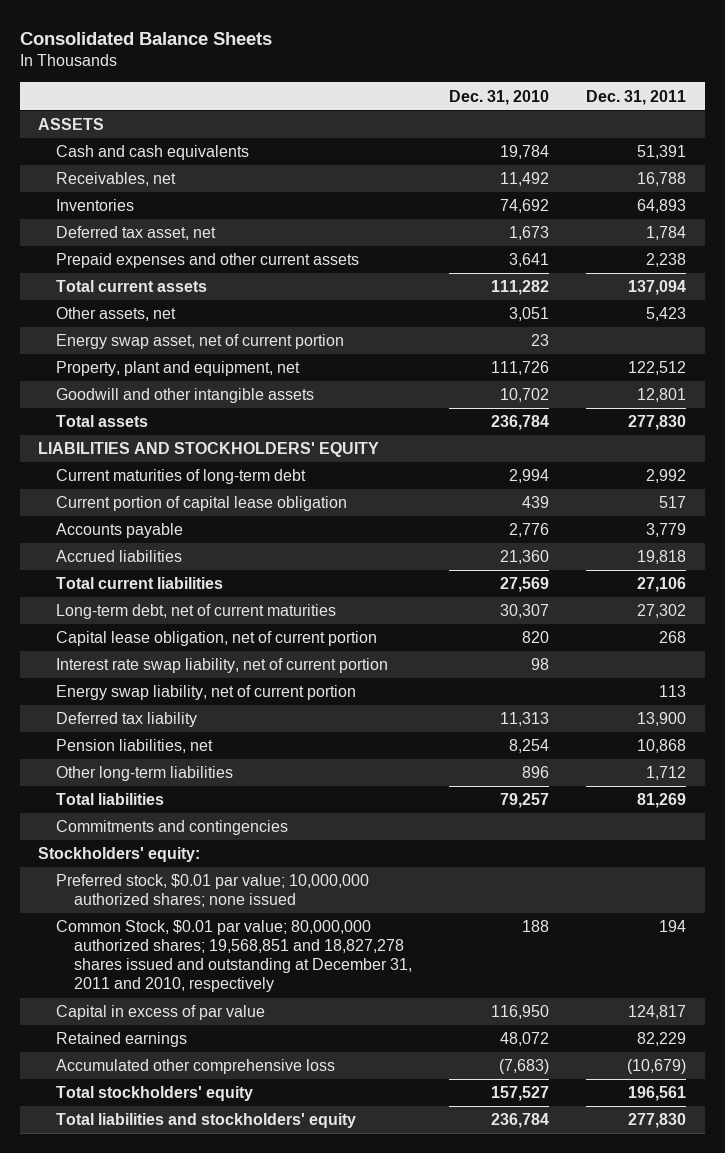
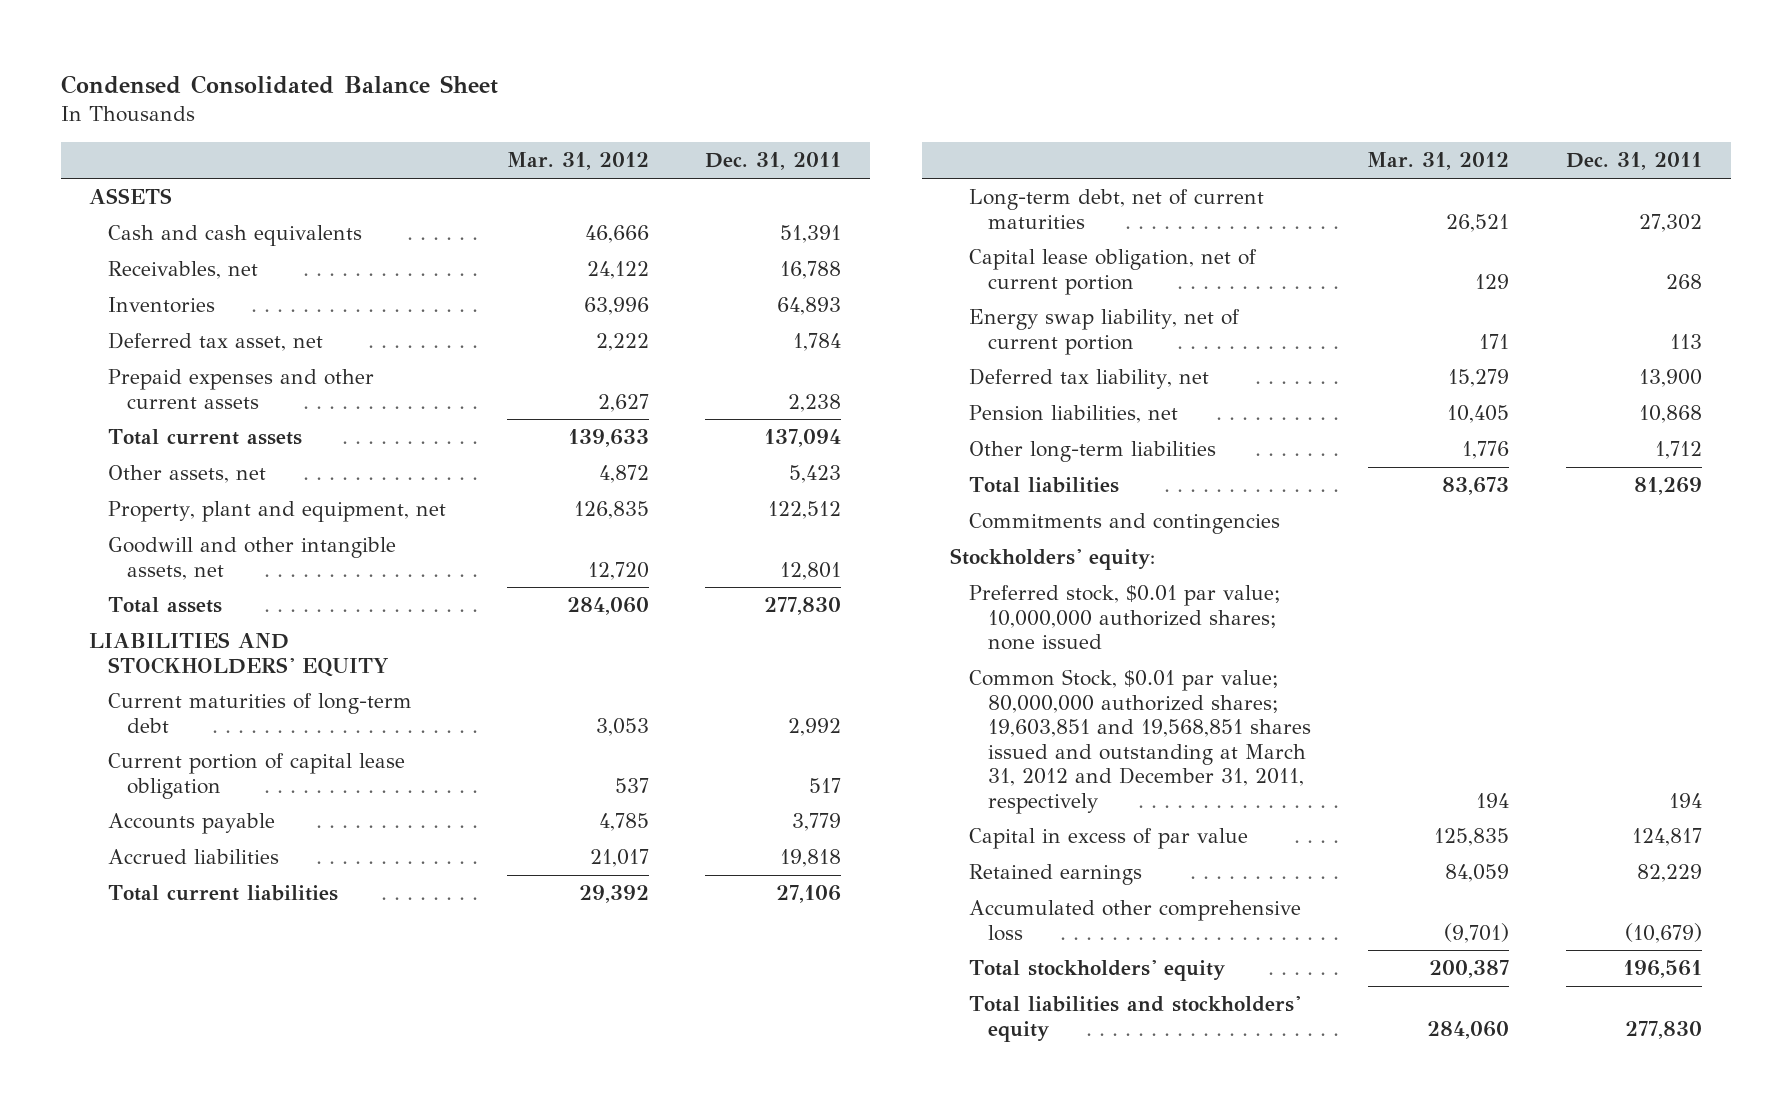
[19,31,272,45] Consolidated Balance Sheets -> [60,75,498,95] Condensed Consolidated Balance Sheet
[449,89,550,105] Dec. 31, 2010 -> none
none -> [506,152,649,171] Mar. 31, 2012
[56,334,345,350] Energy swap asset, net of current portion -> none
[56,388,315,404] Goodwill and other intangible assets -> [107,537,396,580] Goodwill and other intangible assets, net
[56,658,389,674] Interest rate swap liability, net of current portion -> none
[56,712,198,728] Deferred tax liability -> [968,368,1209,390] Deferred tax liability, net
[56,920,413,993] Common Stock, $0.01 par value; 80,000,000 authorized shares; 19,568,851 and 18,827,278 shares issued and outstanding at December 31, 2011 and 2010, respectively -> [968,669,1311,814] Common Stock, $0.01 par value; 80,000,000 authorized shares; 19,603,851 and 19,568,851 shares issued and outstanding at March 31, 2012 and December 31, 2011, respectively

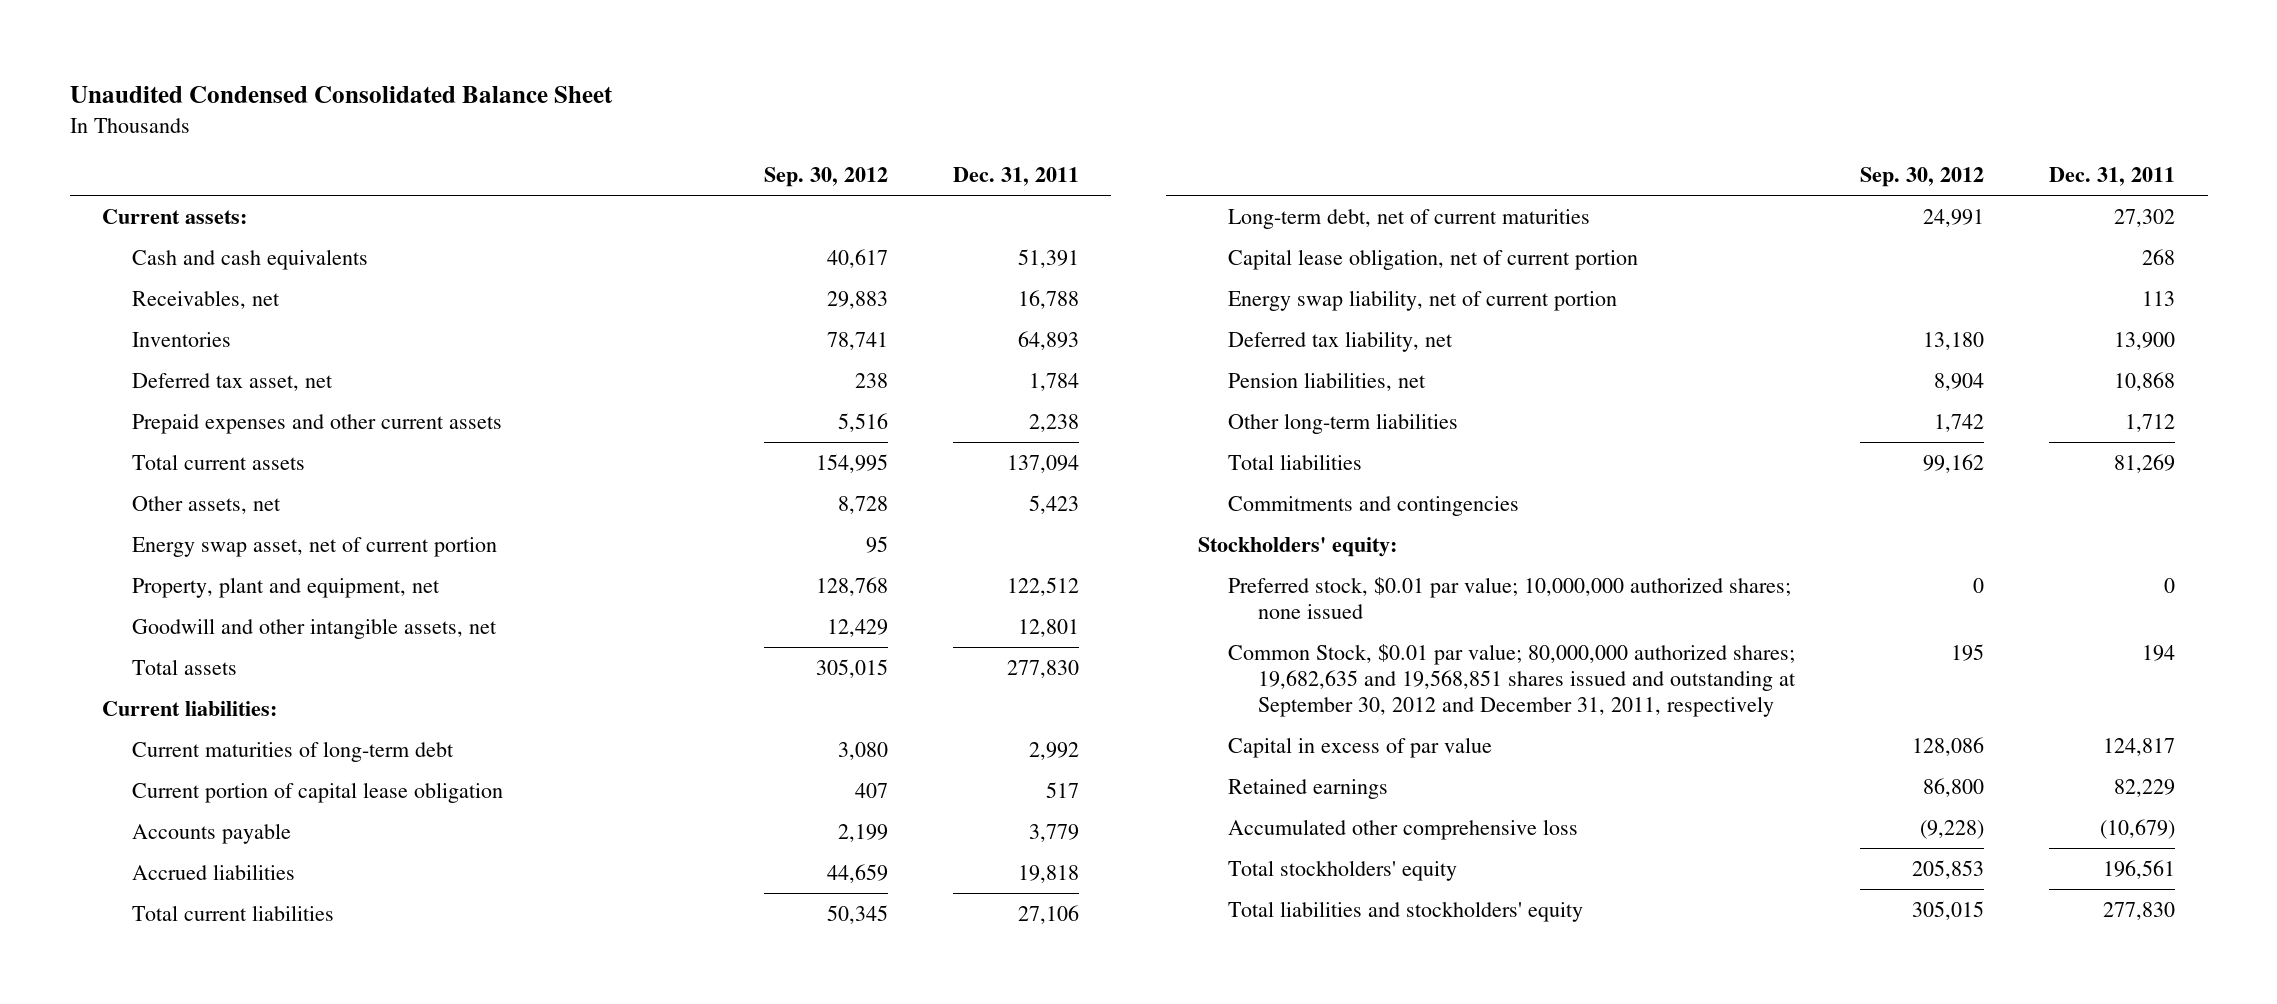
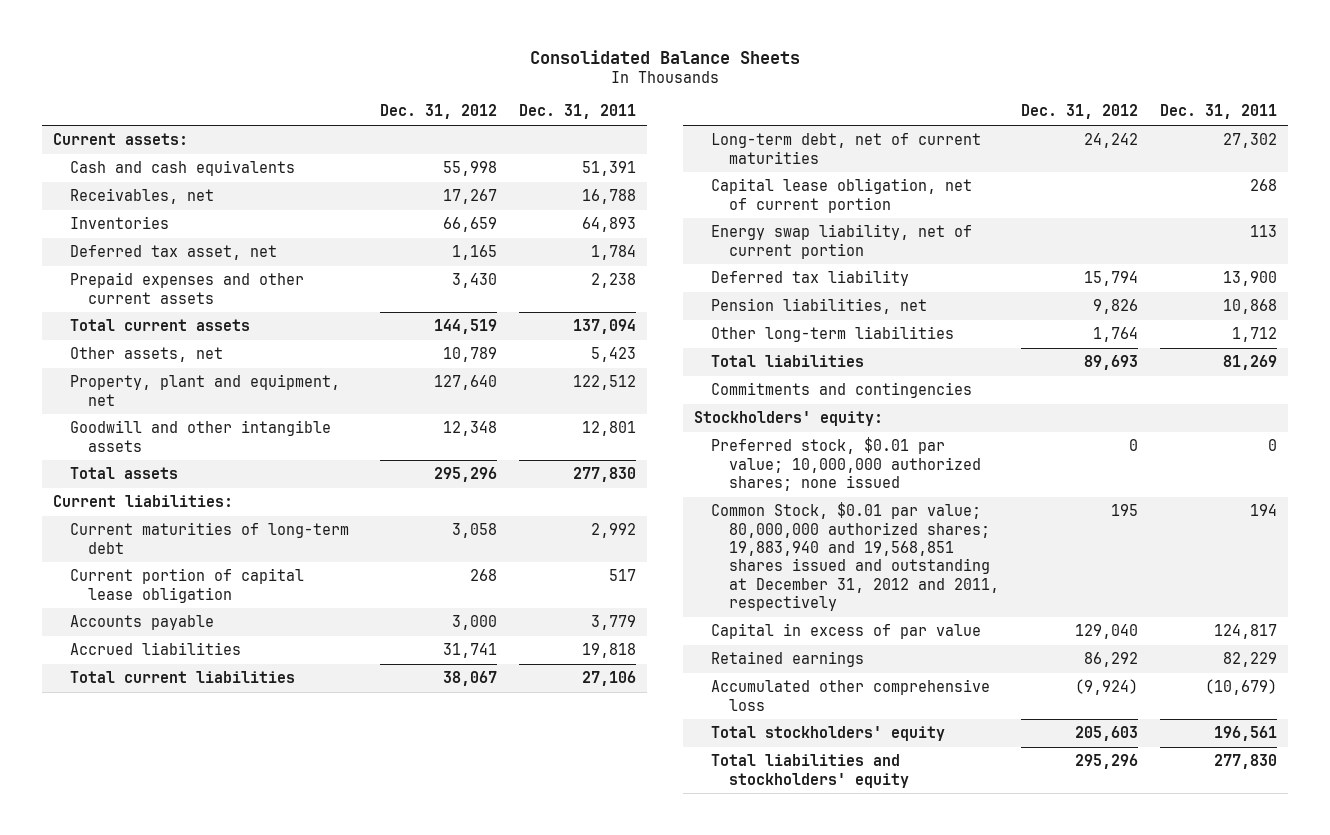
[69,86,613,104] Unaudited Condensed Consolidated Balance Sheet -> [529,49,800,64] Consolidated Balance Sheets
[763,167,888,188] Sep. 30, 2012 -> none
none -> [379,104,497,120] Dec. 31, 2012
[131,536,497,557] Energy swap asset, net of current portion -> none
[131,617,497,639] Goodwill and other intangible assets, net -> [70,420,332,452] Goodwill and other intangible assets
[1228,330,1454,352] Deferred tax liability, net -> [711,270,910,287] Deferred tax liability
[1228,643,1796,718] Common Stock, $0.01 par value; 80,000,000 authorized shares; 19,682,635 and 19,568,851 shares issued and outstanding at September 30, 2012 and December 31, 2011, respectively -> [711,502,999,612] Common Stock, $0.01 par value; 80,000,000 authorized shares; 19,883,940 and 19,568,851 shares issued and outstanding at December 31, 2012 and 2011, respectively

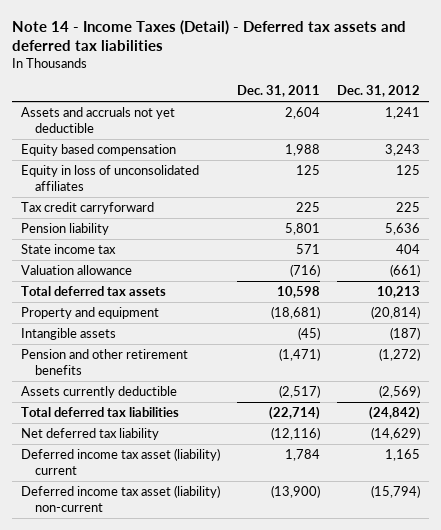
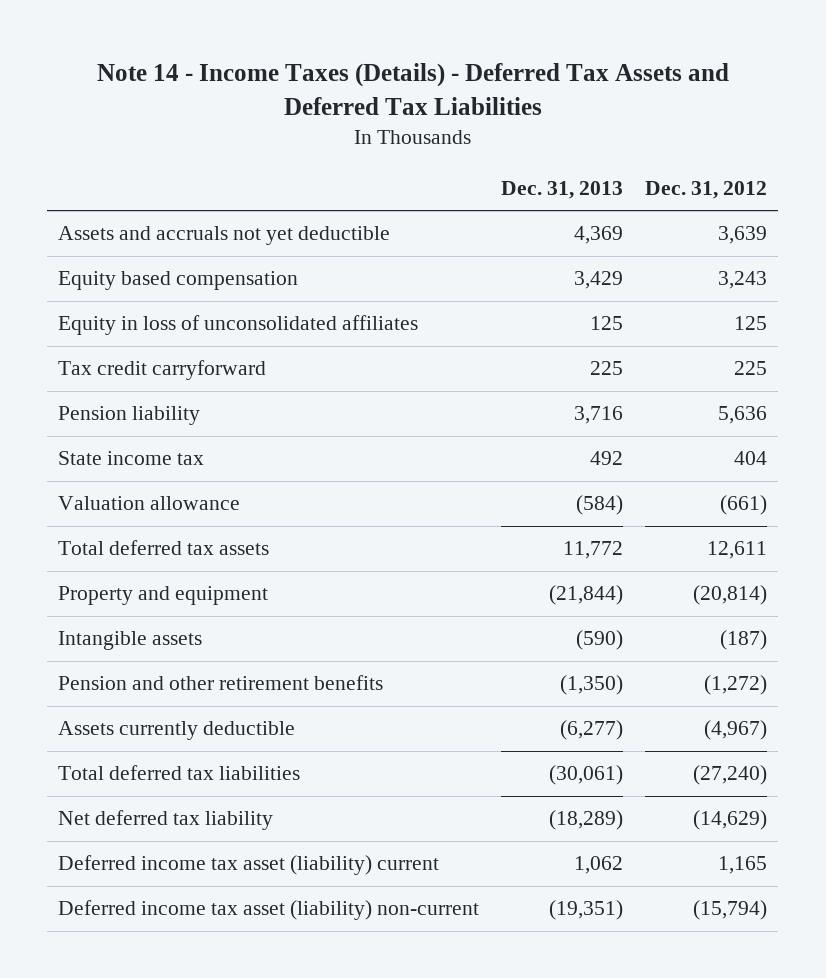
[12,19,407,52] Note 14 - Income Taxes (Detail) - Deferred tax assets and deferred tax liabilities -> [96,63,729,115] Note 14 - Income Taxes (Details) - Deferred Tax Assets and Deferred Tax Liabilities
[237,85,321,98] Dec. 31, 2011 -> none
none -> [501,180,624,199] Dec. 31, 2013
[385,107,421,120] 1,241 -> [718,226,768,245] 3,639
[377,286,421,299] 10,213 -> [707,541,768,560] 12,611
[379,385,421,399] (2,569) -> [704,720,768,741] (4,967)
[369,406,421,421] (24,842) -> [693,765,768,786] (27,240)

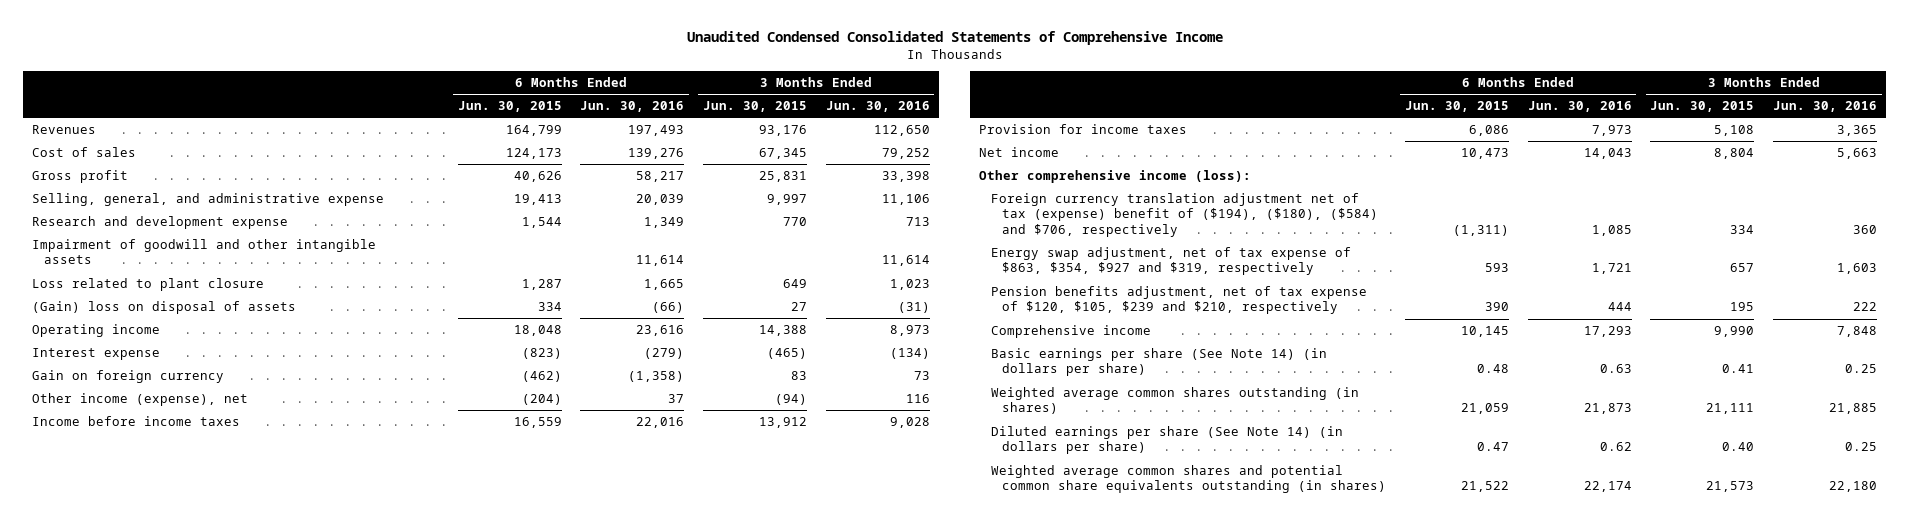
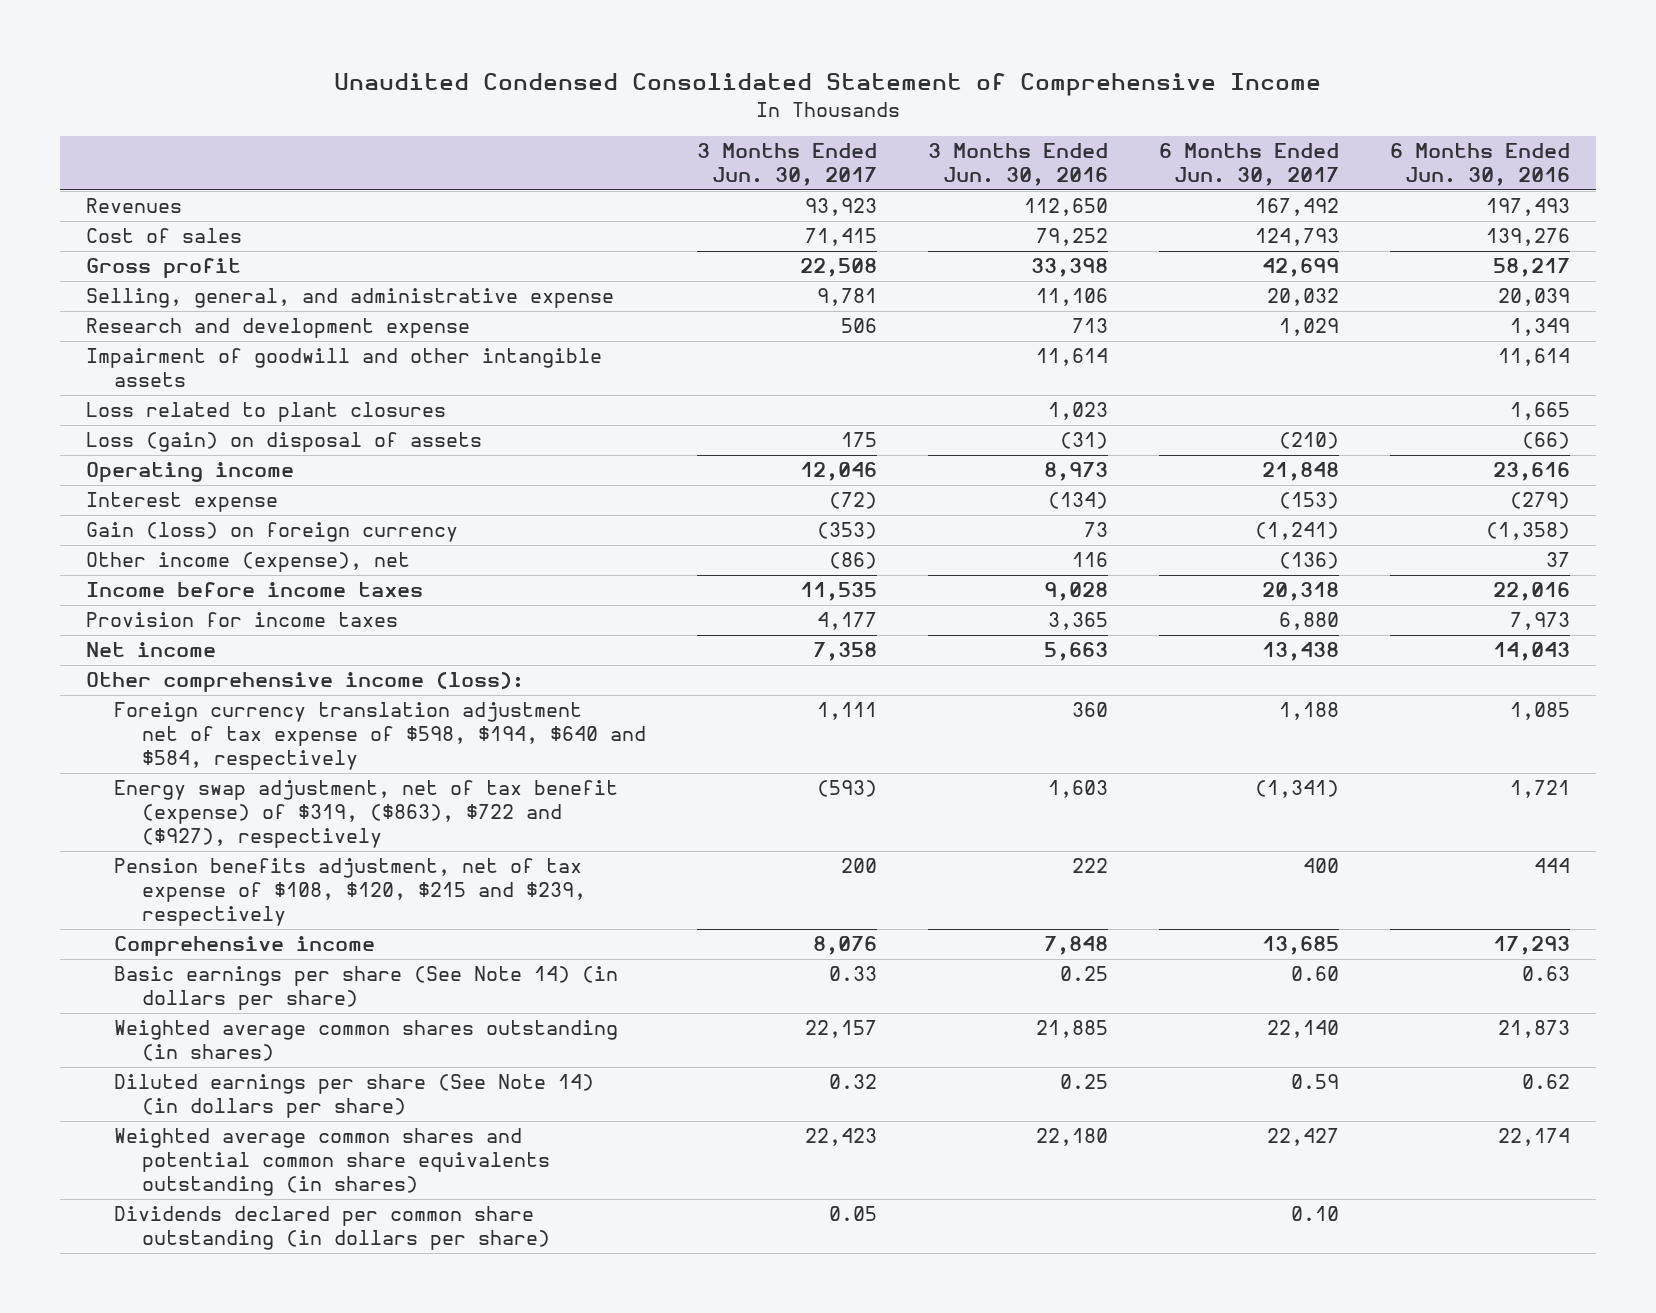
[686,30,1223,45] Unaudited Condensed Consolidated Statements of Comprehensive Income -> [333,73,1321,97] Unaudited Condensed Consolidated Statement of Comprehensive Income
[457,101,562,113] Jun. 30, 2015 -> none
[703,101,808,113] Jun. 30, 2015 -> none
none -> [696,143,877,187] 3 Months Ended Jun. 30, 2017
none -> [1158,143,1339,187] 6 Months Ended Jun. 30, 2017
[32,277,265,291] Loss related to plant closure -> [85,402,446,423] Loss related to plant closures
[32,300,297,314] (Gain) loss on disposal of assets -> [85,432,482,453] Loss (gain) on disposal of assets
[32,369,225,383] Gain on foreign currency -> [85,522,458,543] Gain (loss) on foreign currency
[990,192,1379,237] Foreign currency translation adjustment net of tax (expense) benefit of ($194), ($180), ($584) and $706, respectively -> [113,702,646,771] Foreign currency translation adjustment net of tax expense of $598, $194, $640 and $584, respectively
[990,246,1351,276] Energy swap adjustment, net of tax expense of $863, $354, $927 and $319, respectively -> [113,780,618,849] Energy swap adjustment, net of tax benefit (expense) of $319, ($863), $722 and ($927), respectively
[990,285,1367,315] Pension benefits adjustment, net of tax expense of $120, $105, $239 and $210, respectively -> [113,858,586,927] Pension benefits adjustment, net of tax expense of $108, $120, $215 and $239, respectively
none -> [113,1206,550,1251] Dividends declared per common share outstanding (in dollars per share)

